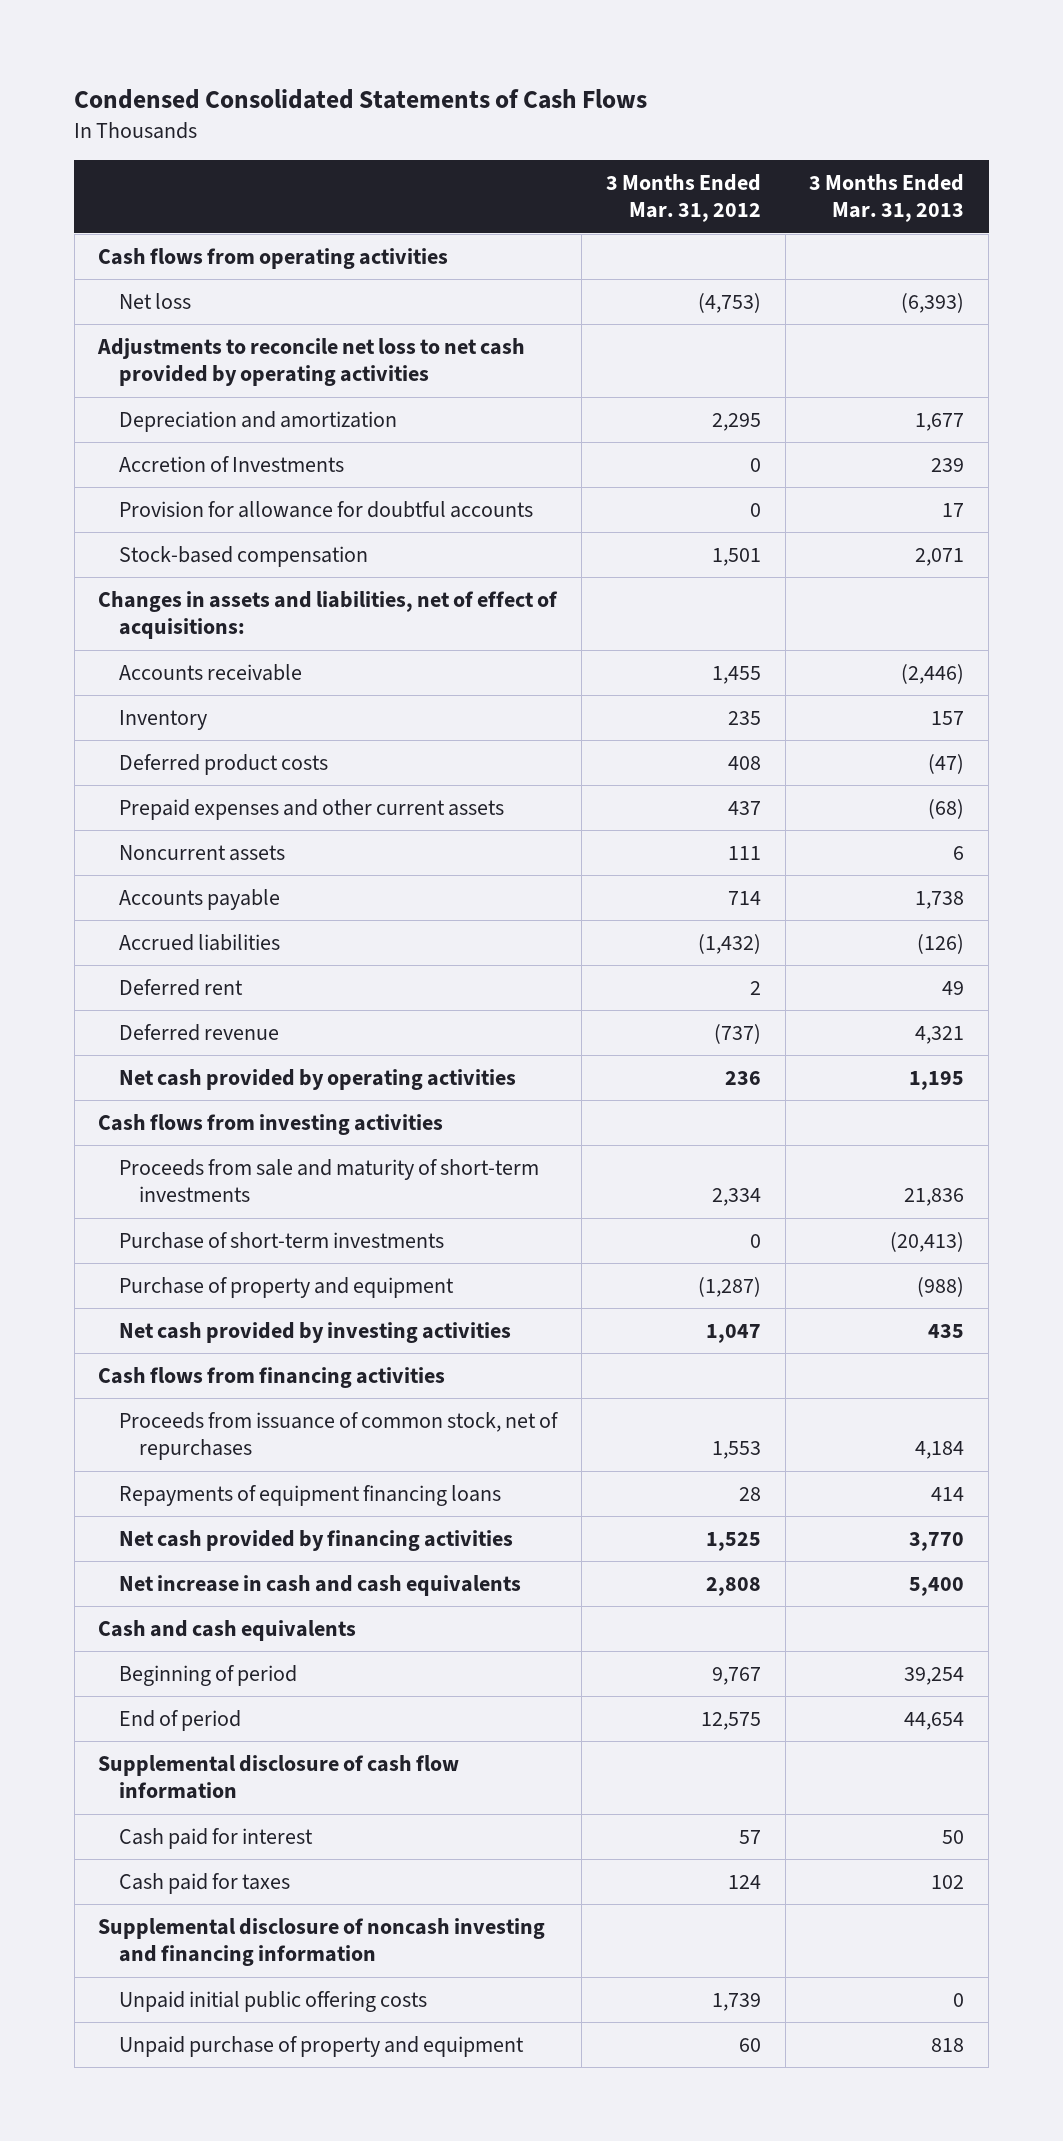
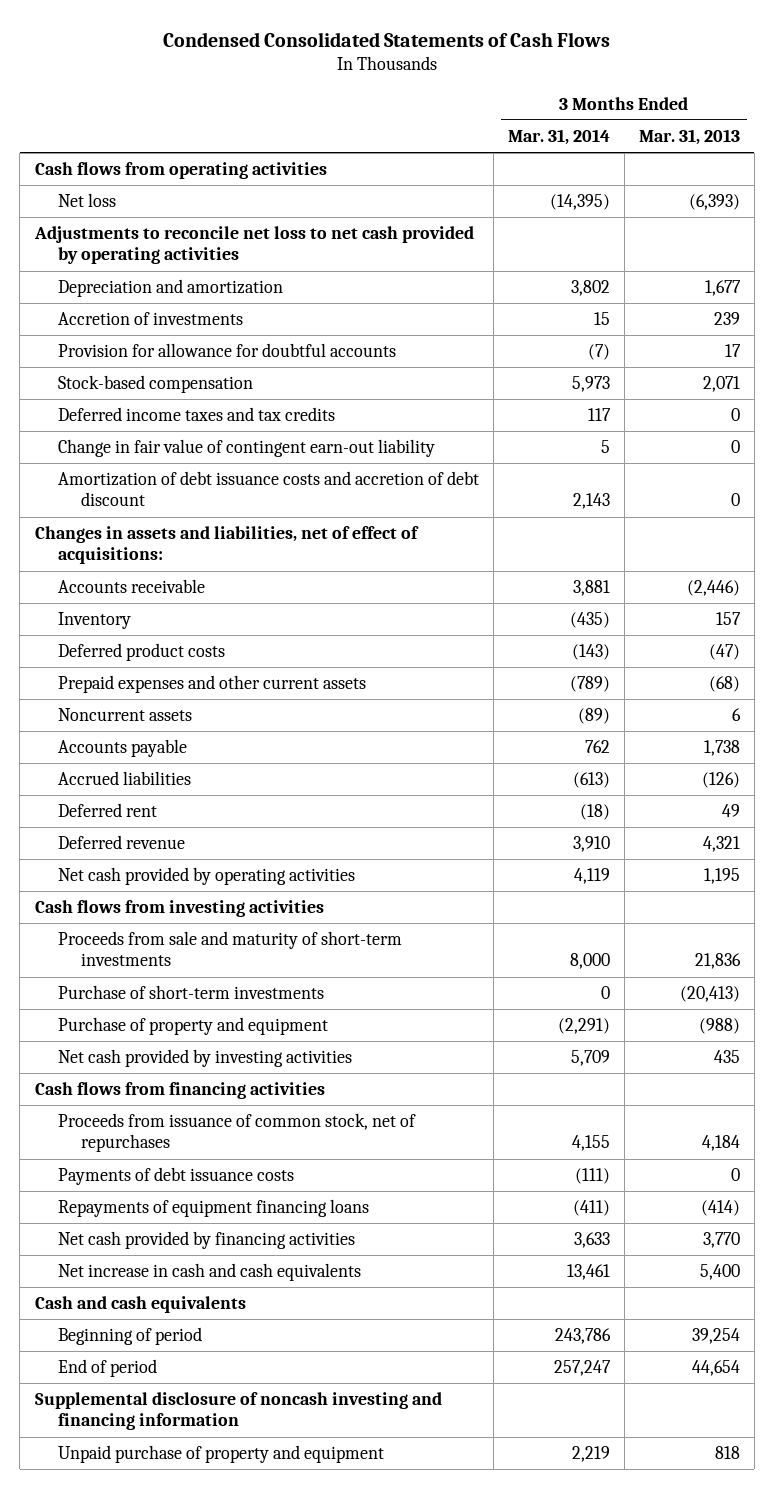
[605,173,761,223] 3 Months Ended Mar. 31, 2012 -> none
none -> [507,128,610,145] Mar. 31, 2014
[118,455,344,472] Accretion of Investments -> [57,312,243,326] Accretion of investments
none -> [57,407,335,422] Deferred income taxes and tax credits
none -> [57,439,435,458] Change in fair value of contingent earn-out liability
none -> [57,471,479,507] Amortization of debt issuance costs and accretion of debt discount
none -> [57,1167,294,1186] Payments of debt issuance costs
[931,1486,965,1501] 414 -> [700,1200,740,1217] (414)
[98,1754,460,1800] Supplemental disclosure of cash flow information -> none
[118,1827,313,1849] Cash paid for interest -> none
[118,1872,290,1894] Cash paid for taxes -> none
[118,1990,427,2012] Unpaid initial public offering costs -> none

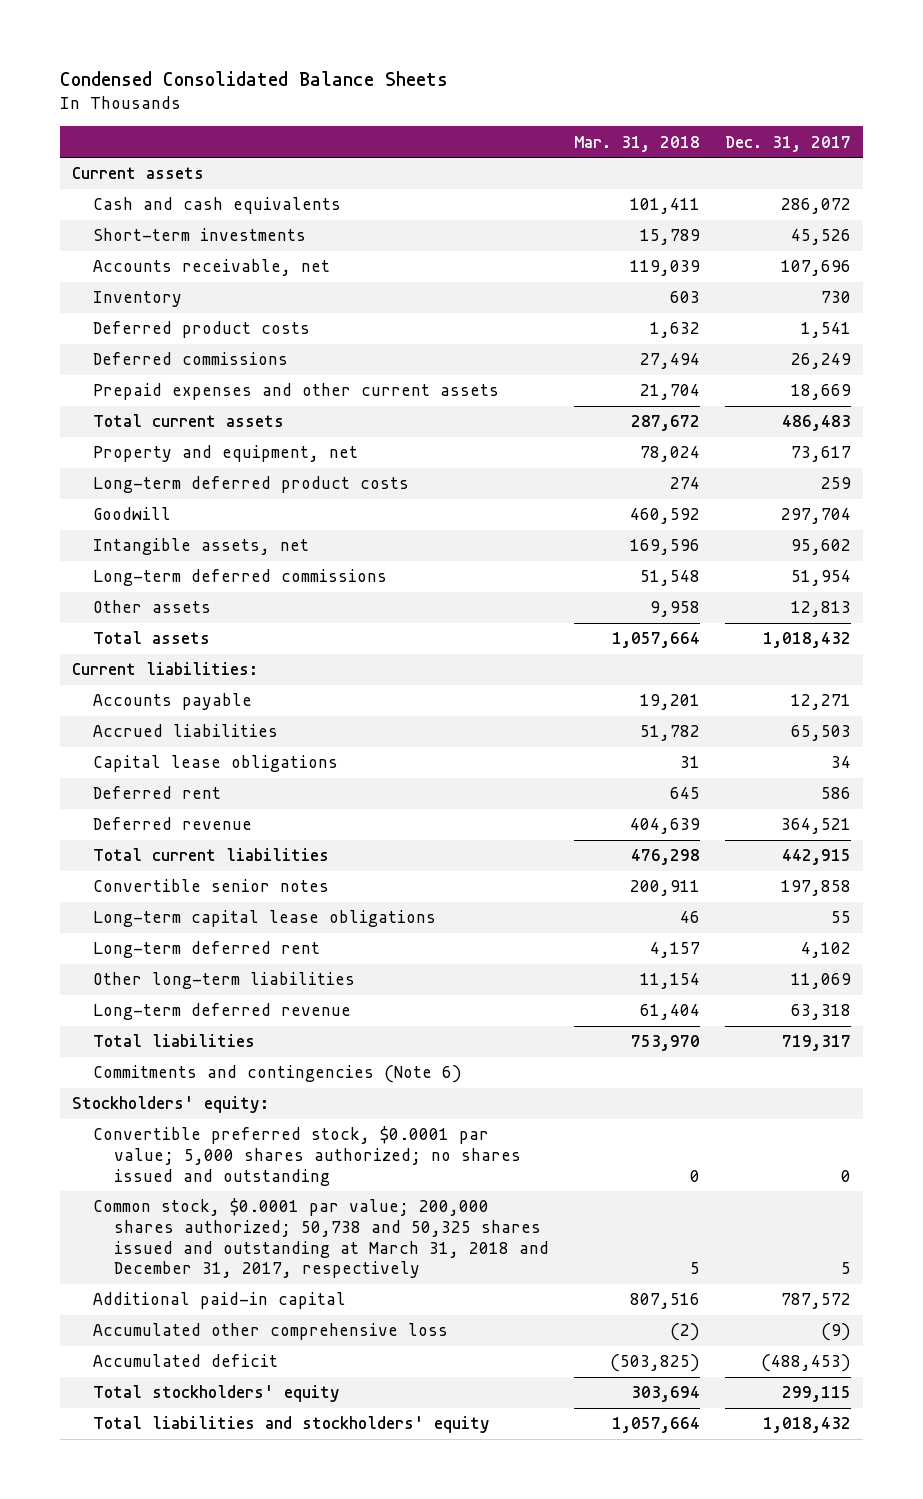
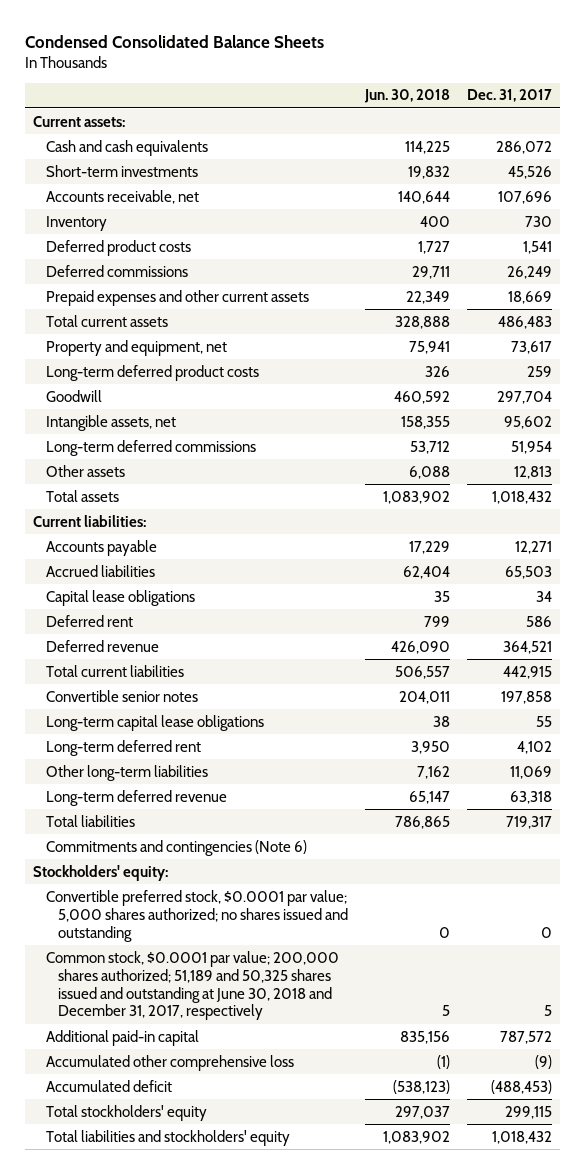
[574,135,701,152] Mar. 31, 2018 -> none
none -> [363,89,450,104] Jun. 30, 2018
[71,167,204,180] Current assets -> [33,115,126,127] Current assets:
[93,1198,550,1279] Common stock, $0.0001 par value; 200,000 shares authorized; 50,738 and 50,325 shares issued and outstanding at March 31, 2018 and December 31, 2017, respectively -> [45,950,339,1021] Common stock, $0.0001 par value; 200,000 shares authorized; 51,189 and 50,325 shares issued and outstanding at June 30, 2018 and December 31, 2017, respectively

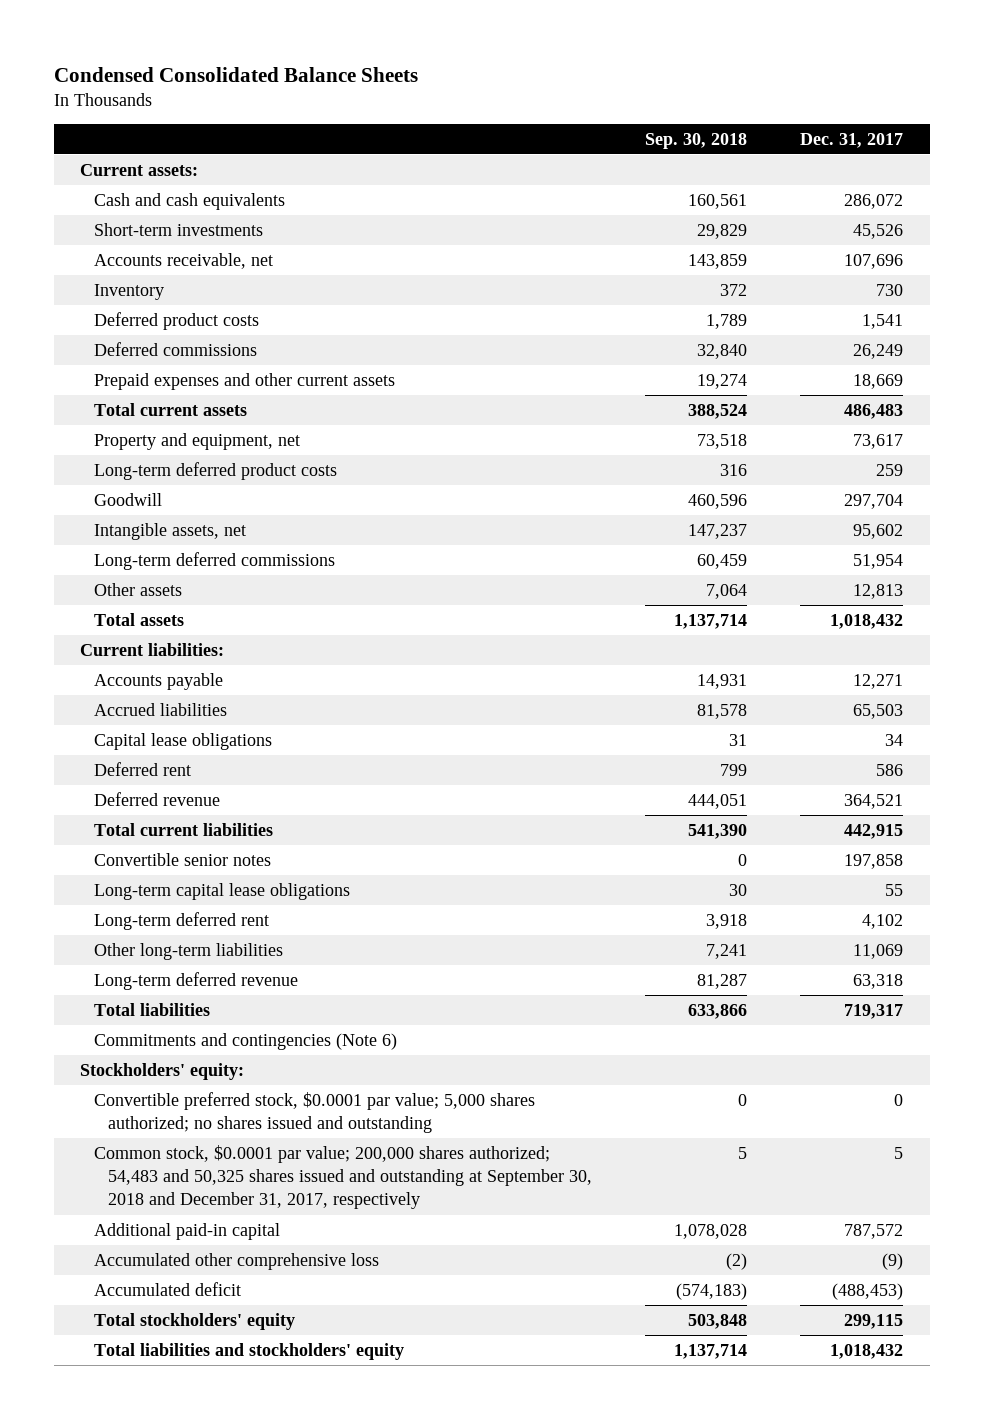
[363,89,450,104] Jun. 30, 2018 -> none
none -> [645,132,748,149] Sep. 30, 2018
[45,950,339,1021] Common stock, $0.0001 par value; 200,000 shares authorized; 51,189 and 50,325 shares issued and outstanding at June 30, 2018 and December 31, 2017, respectively -> [94,1144,593,1210] Common stock, $0.0001 par value; 200,000 shares authorized; 54,483 and 50,325 shares issued and outstanding at September 30, 2018 and December 31, 2017, respectively

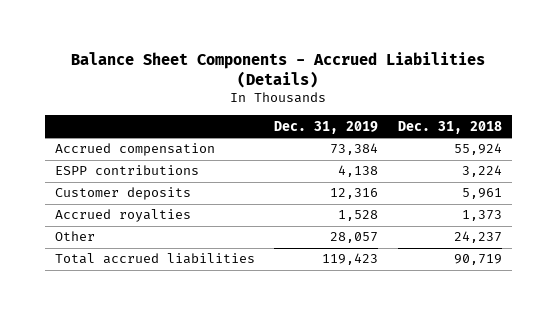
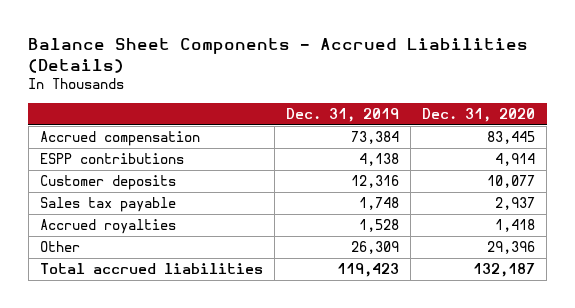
[397,120,502,134] Dec. 31, 2018 -> none
none -> [422,108,536,123] Dec. 31, 2020
none -> [39,197,176,213] Sales tax payable
[330,232,379,244] 28,057 -> [350,241,399,255] 26,309

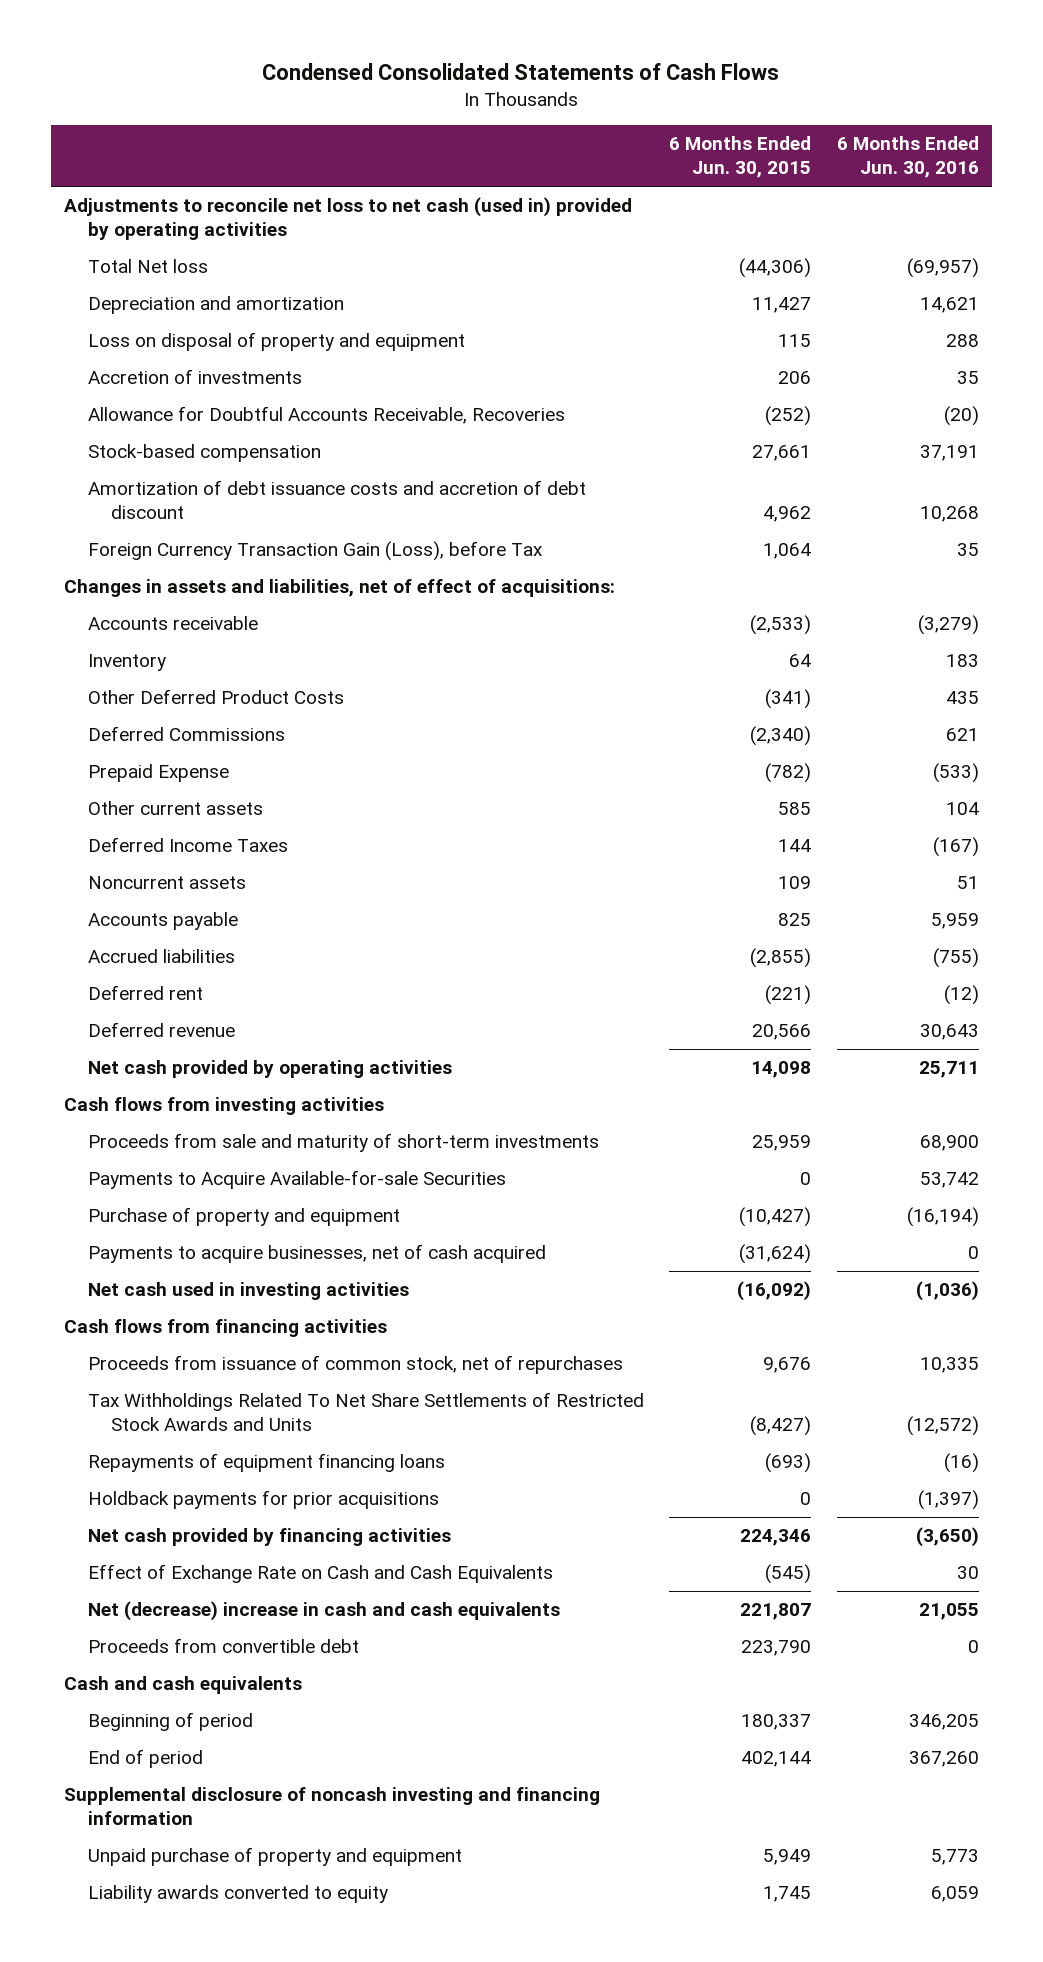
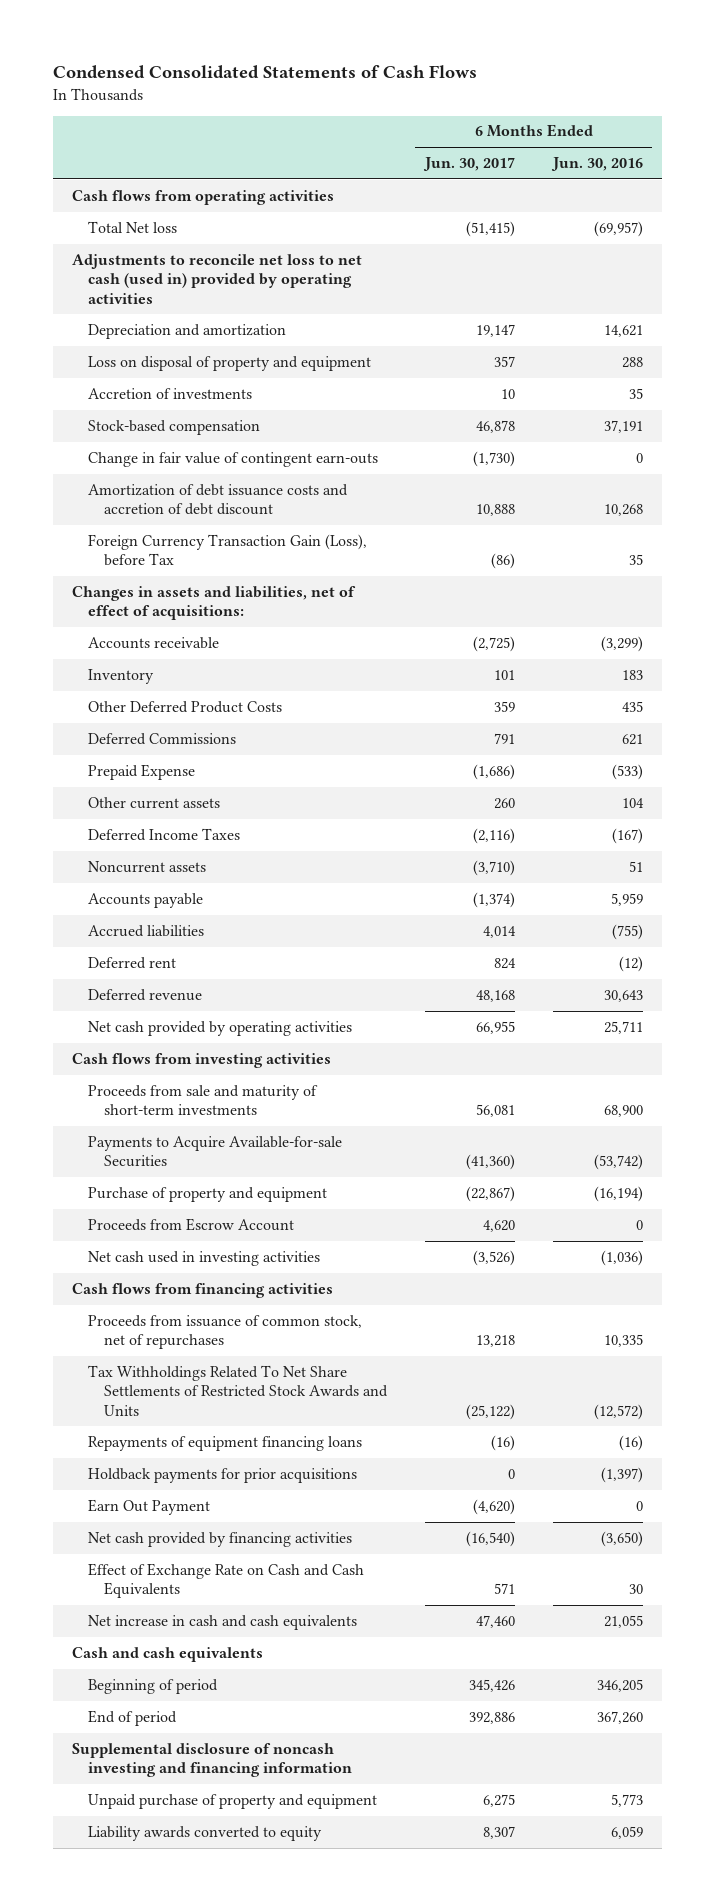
[669,136,812,179] 6 Months Ended Jun. 30, 2015 -> none
none -> [422,156,515,171] Jun. 30, 2017
none -> [72,189,335,205] Cash flows from operating activities
[63,197,632,241] Adjustments to reconcile net loss to net cash (used in) provided by operating activities -> [72,253,363,304] Adjustments to reconcile net loss to net cash (used in) provided by operating activities
[87,406,565,425] Allowance for Doubtful Accounts Receivable, Recoveries -> none
none -> [88,451,379,467] Change in fair value of contingent earn-outs
[917,615,979,636] (3,279) -> [600,635,643,652] (3,299)
[919,1172,979,1189] 53,742 -> [593,1154,643,1171] (53,742)
[87,1244,546,1264] Payments to acquire businesses, net of cash acquired -> none
none -> [88,1217,295,1231] Proceeds from Escrow Account
none -> [88,1498,211,1515] Earn Out Payment
[87,1638,359,1654] Proceeds from convertible debt -> none
[87,1601,560,1622] Net (decrease) increase in cash and cash equivalents -> [88,1614,358,1630] Net increase in cash and cash equivalents

